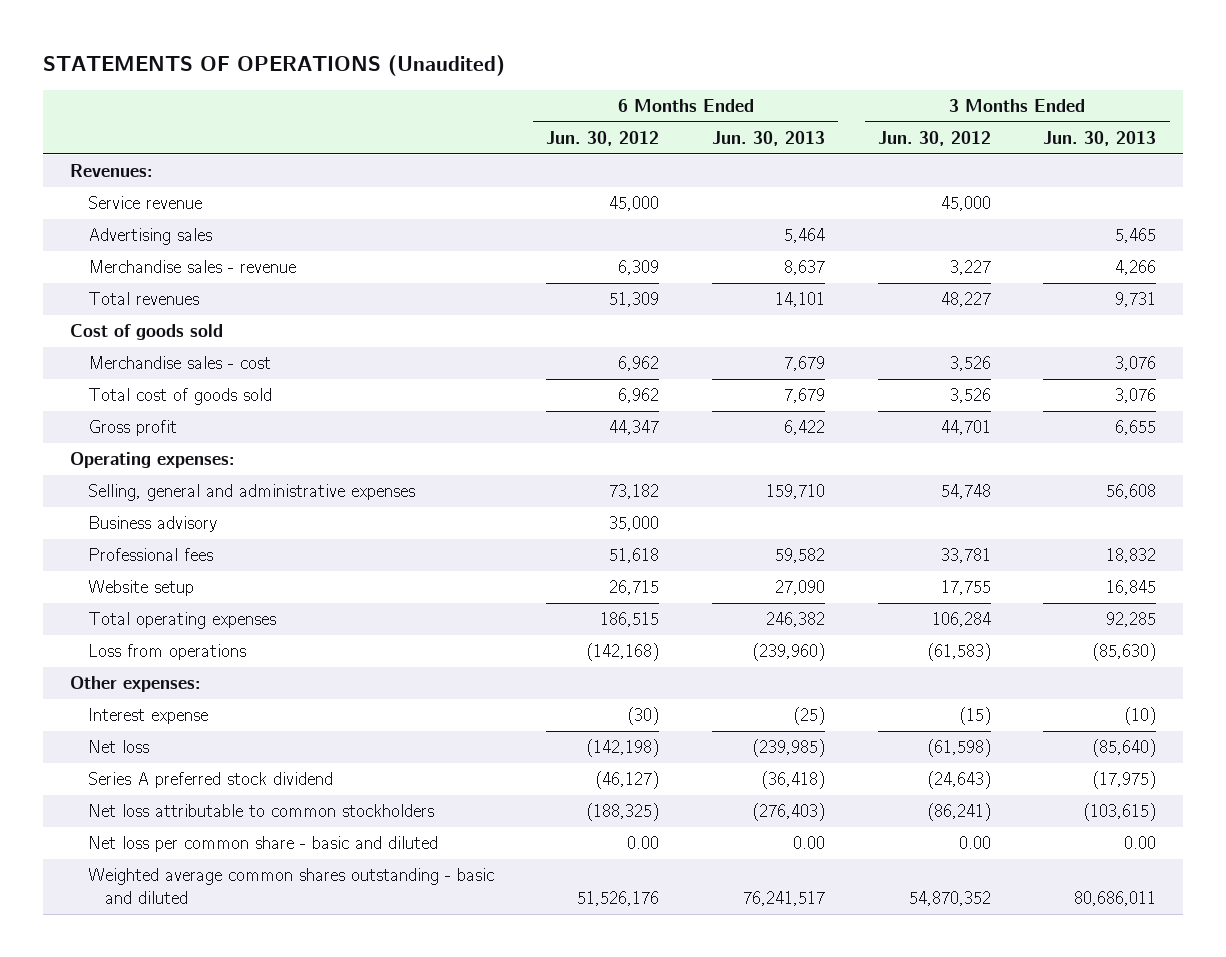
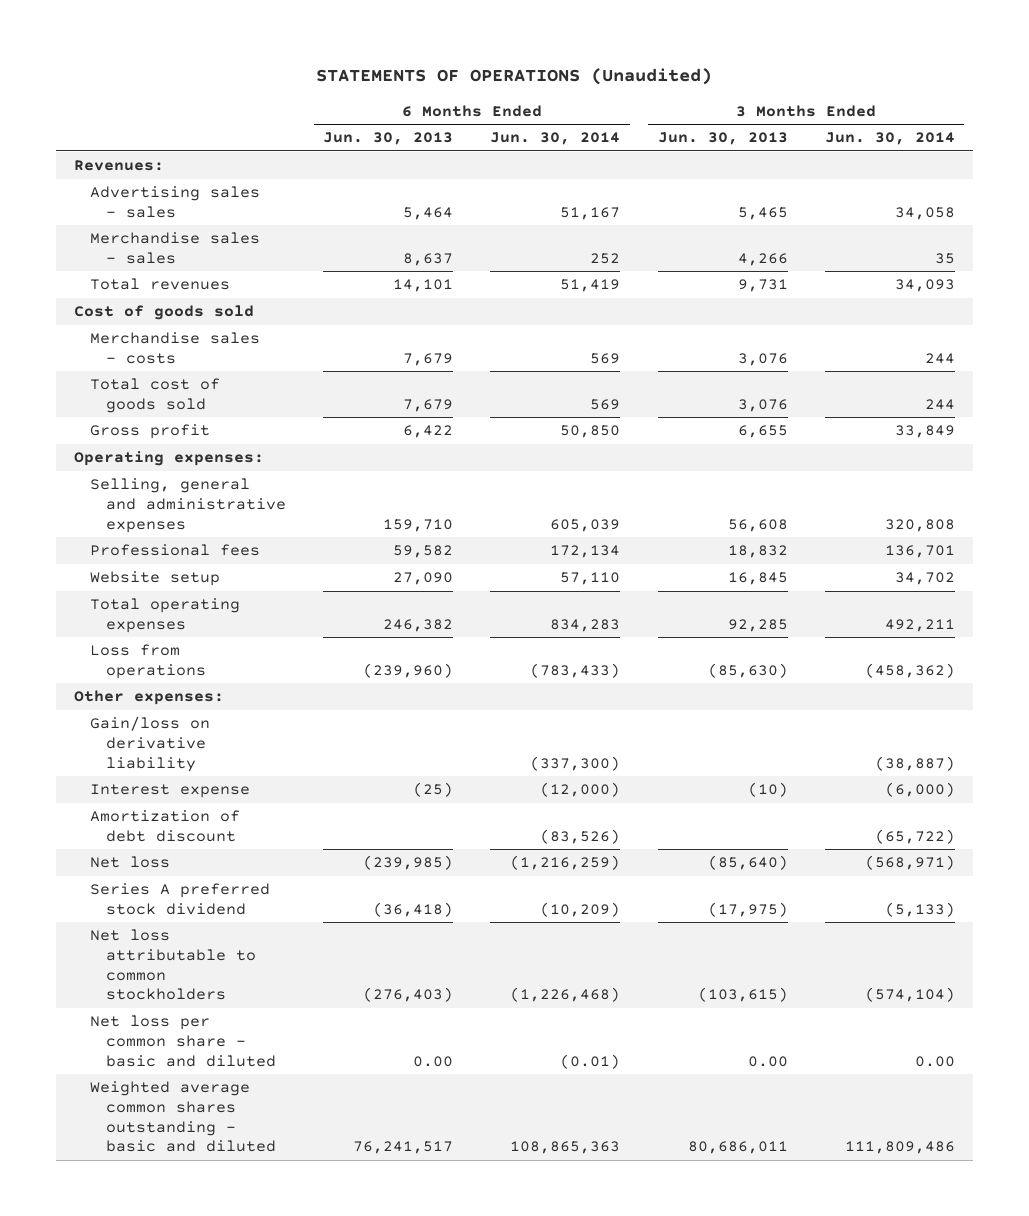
[546,130,660,146] Jun. 30, 2012 -> none
[877,130,991,146] Jun. 30, 2012 -> none
none -> [490,132,621,146] Jun. 30, 2014
none -> [824,132,955,146] Jun. 30, 2014
[87,196,202,210] Service revenue -> none
[87,228,212,246] Advertising sales -> [90,186,261,218] Advertising sales - sales
[87,260,296,274] Merchandise sales - revenue -> [90,232,261,264] Merchandise sales - sales
[87,356,271,370] Merchandise sales - cost -> [90,332,261,364] Merchandise sales - costs
[87,516,217,533] Business advisory -> none
none -> [90,716,211,772] Gain/loss on derivative liability
none -> [90,810,241,842] Amortization of debt discount

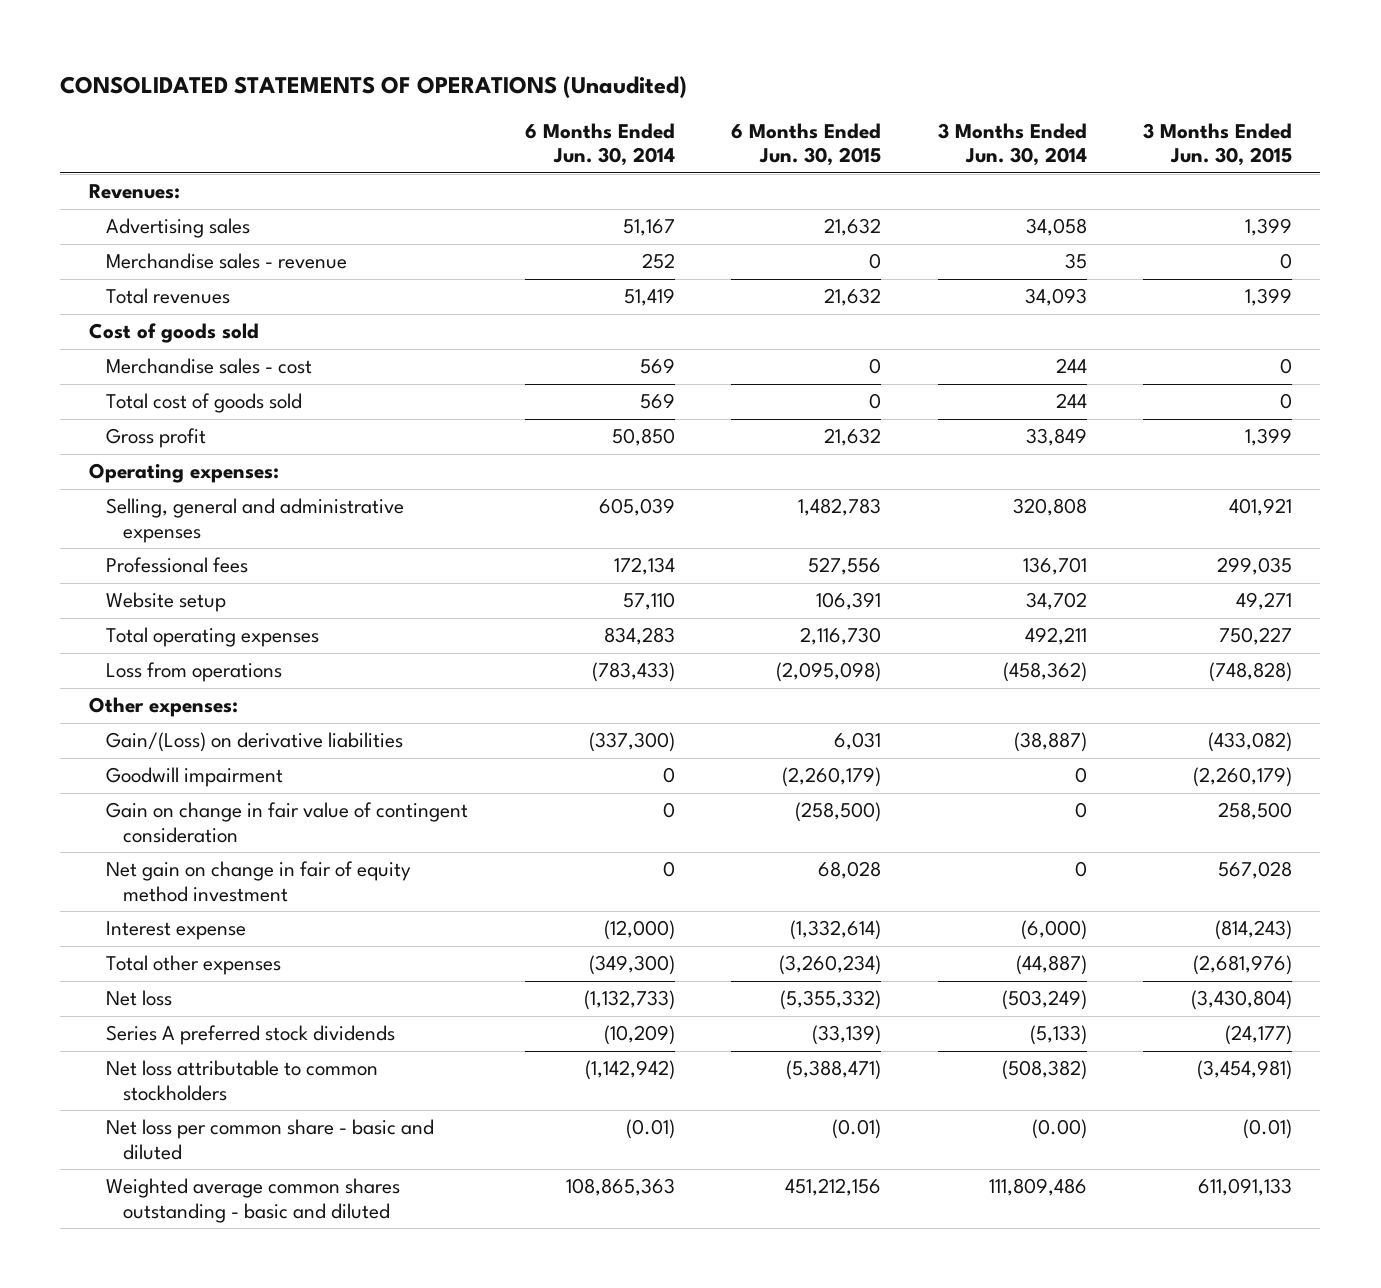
[316,68,713,86] STATEMENTS OF OPERATIONS (Unaudited) -> [60,75,688,98] CONSOLIDATED STATEMENTS OF OPERATIONS (Unaudited)
[323,132,454,146] Jun. 30, 2013 -> none
[657,132,788,146] Jun. 30, 2013 -> none
none -> [731,122,882,167] 6 Months Ended Jun. 30, 2015
none -> [1143,122,1293,167] 3 Months Ended Jun. 30, 2015
[90,186,261,218] Advertising sales - sales -> [105,218,250,239] Advertising sales
[90,232,261,264] Merchandise sales - sales -> [105,253,347,270] Merchandise sales - revenue
[90,332,261,364] Merchandise sales - costs -> [105,358,312,375] Merchandise sales - cost
[90,716,211,772] Gain/loss on derivative liability -> [105,732,403,753] Gain/(Loss) on derivative liabilities
none -> [105,767,283,788] Goodwill impairment
none -> [105,802,468,843] Gain on change in fair value of contingent consideration
none -> [105,861,411,902] Net gain on change in fair of equity method investment
[90,810,241,842] Amortization of debt discount -> none
none -> [105,955,281,976] Total other expenses
[510,855,621,871] (1,216,259) -> [583,990,675,1011] (1,132,733)
[864,855,955,871] (568,971) -> [1001,990,1087,1011] (503,249)
[90,883,271,915] Series A preferred stock dividend -> [105,1025,395,1046] Series A preferred stock dividends
[510,987,621,1003] (1,226,468) -> [584,1060,675,1081] (1,142,942)
[864,987,955,1003] (574,104) -> [1001,1060,1087,1081] (508,382)
[914,1055,955,1067] 0.00 -> [1031,1119,1087,1140] (0.00)

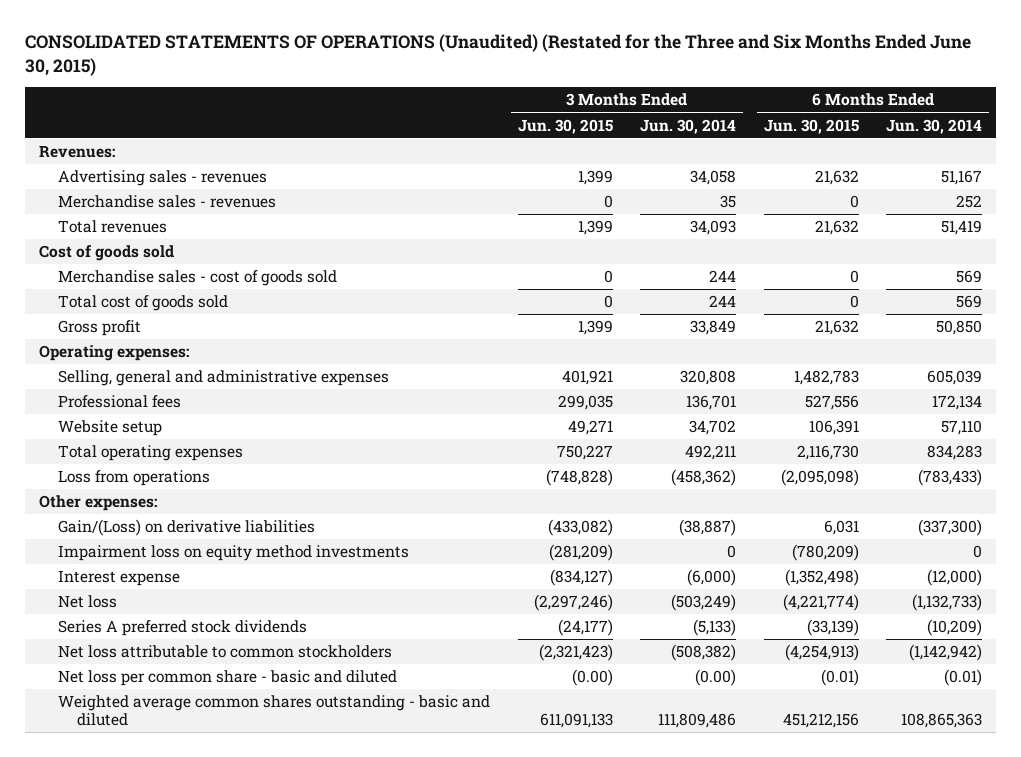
[60,75,688,98] CONSOLIDATED STATEMENTS OF OPERATIONS (Unaudited) -> [24,34,971,77] CONSOLIDATED STATEMENTS OF OPERATIONS (Unaudited) (Restated for the Three and Six Months Ended June 30, 2015)
[105,218,250,239] Advertising sales -> [57,170,267,187] Advertising sales - revenues
[105,253,347,270] Merchandise sales - revenue -> [57,195,276,209] Merchandise sales - revenues
[105,358,312,375] Merchandise sales - cost -> [57,270,337,287] Merchandise sales - cost of goods sold
[105,767,283,788] Goodwill impairment -> none
[105,802,468,843] Gain on change in fair value of contingent consideration -> none
[105,861,411,902] Net gain on change in fair of equity method investment -> none
[105,955,281,976] Total other expenses -> none
none -> [57,545,409,562] Impairment loss on equity method investments
[790,920,882,941] (1,332,614) -> [784,569,859,587] (1,352,498)
[1215,920,1293,941] (814,243) -> [549,569,613,587] (834,127)
[780,990,882,1011] (5,355,332) -> [782,594,859,612] (4,221,774)
[1191,990,1293,1011] (3,430,804) -> [533,594,613,612] (2,297,246)
[786,1060,882,1081] (5,388,471) -> [784,644,859,662] (4,254,913)
[1197,1060,1293,1081] (3,454,981) -> [538,644,613,662] (2,321,423)
[1243,1119,1293,1140] (0.01) -> [571,669,613,687] (0.00)

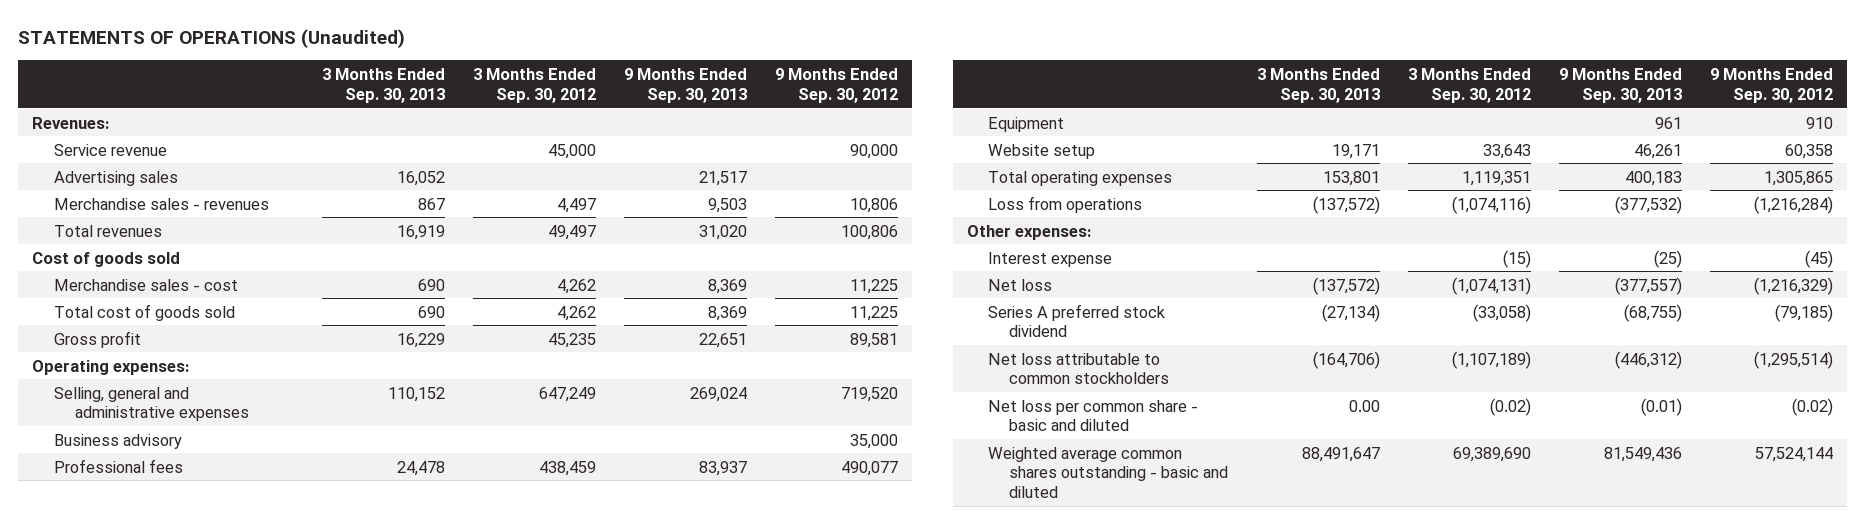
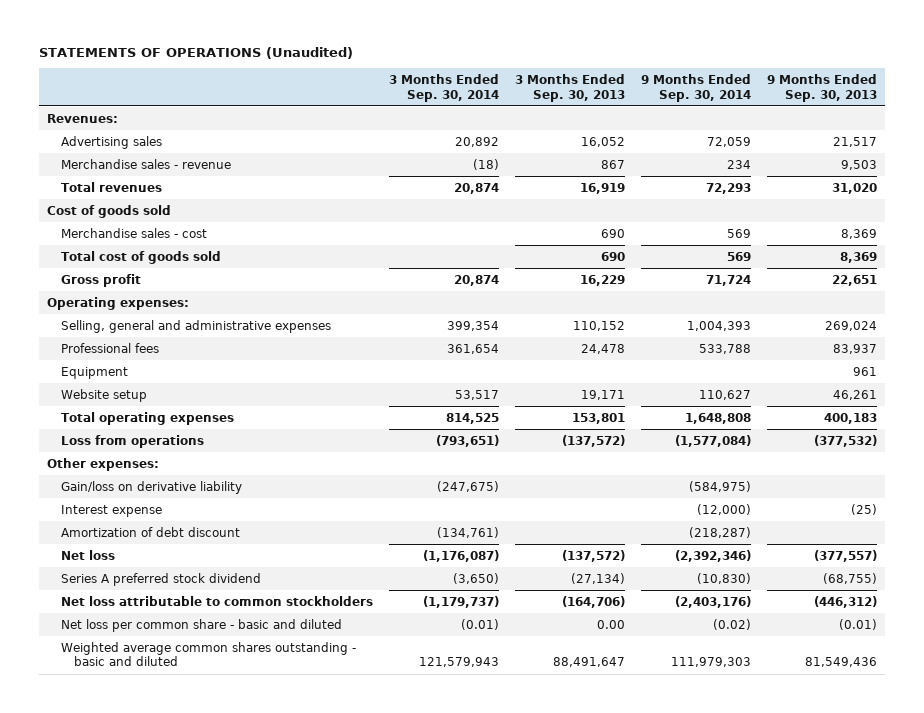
[472,67,596,103] 3 Months Ended Sep. 30, 2012 -> none
[774,67,898,103] 9 Months Ended Sep. 30, 2012 -> none
none -> [388,73,499,102] 3 Months Ended Sep. 30, 2014
none -> [640,73,751,102] 9 Months Ended Sep. 30, 2014
[53,143,167,156] Service revenue -> none
[53,197,269,210] Merchandise sales - revenues -> [60,158,231,169] Merchandise sales - revenue
[53,433,182,449] Business advisory -> none
none -> [60,480,242,494] Gain/loss on derivative liability
none -> [60,526,240,537] Amortization of debt discount

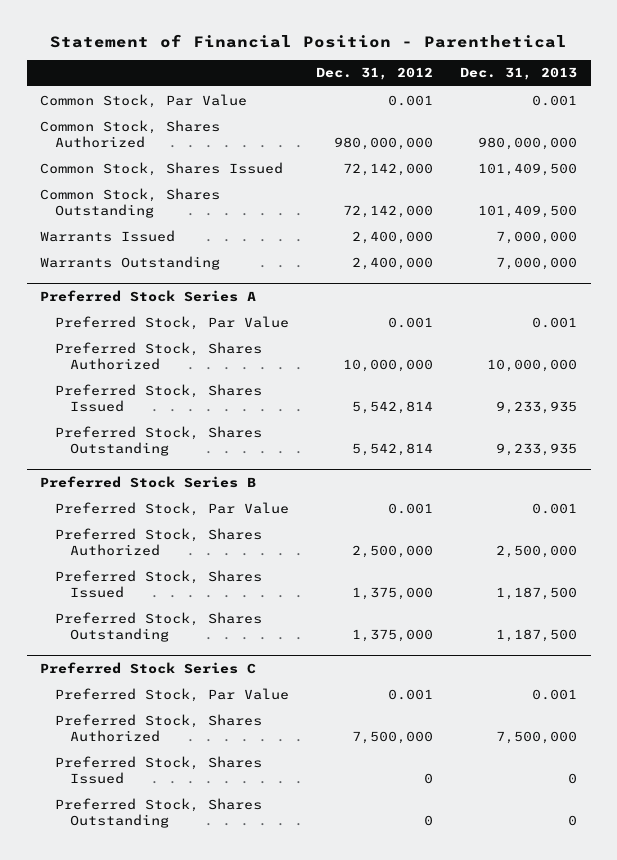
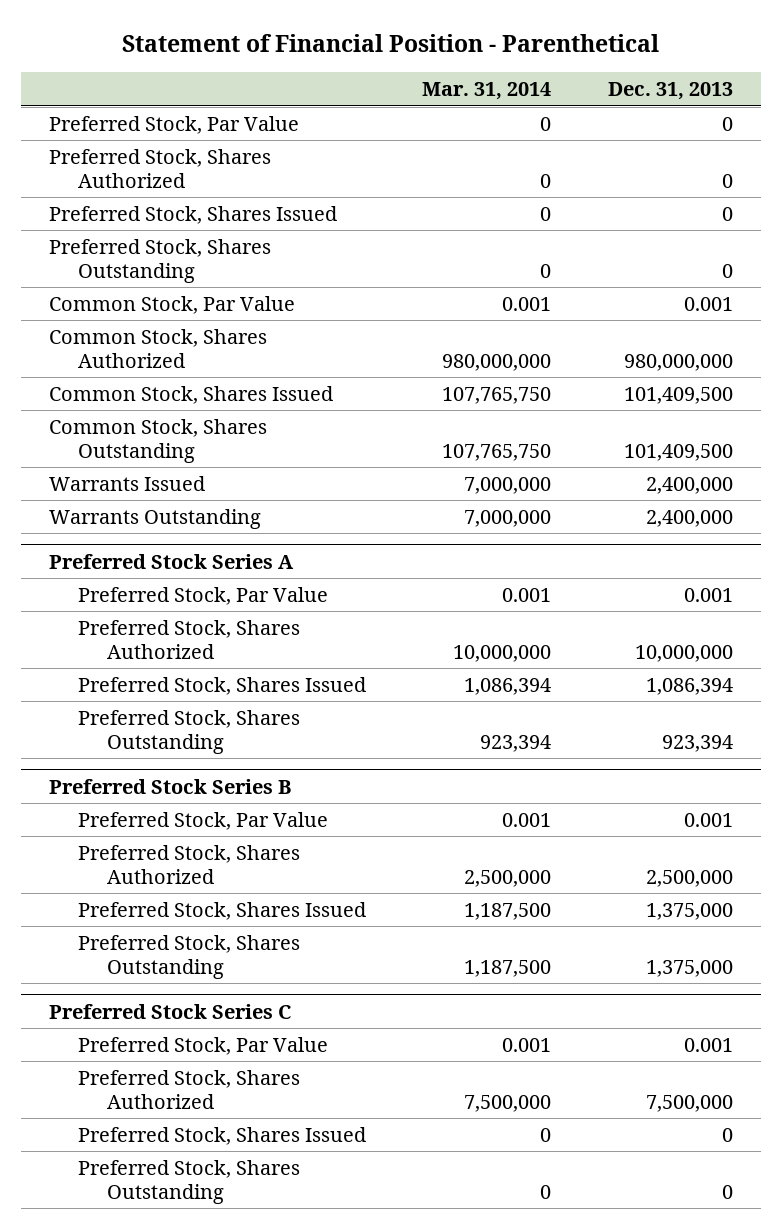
[316,67,434,81] Dec. 31, 2012 -> none
none -> [422,82,552,101] Mar. 31, 2014
none -> [48,115,299,134] Preferred Stock, Par Value
none -> [48,148,271,188] Preferred Stock, Shares Authorized
none -> [48,205,337,224] Preferred Stock, Shares Issued
none -> [48,238,271,283] Preferred Stock, Shares Outstanding
[496,230,578,244] 7,000,000 -> [645,476,733,494] 2,400,000
[496,256,578,270] 7,000,000 -> [645,509,733,527] 2,400,000
[496,401,578,415] 9,233,935 -> [645,677,733,695] 1,086,394
[496,443,578,457] 9,233,935 -> [661,734,733,752] 923,394
[496,587,578,601] 1,187,500 -> [645,902,733,920] 1,375,000
[496,629,578,643] 1,187,500 -> [645,959,733,977] 1,375,000

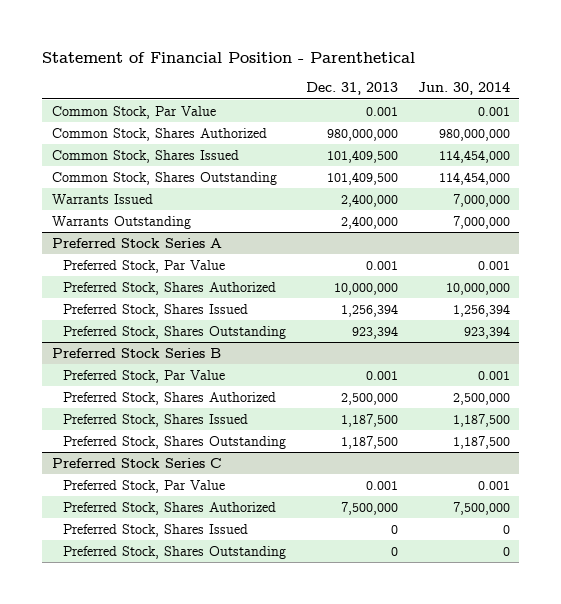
[422,82,552,101] Mar. 31, 2014 -> none
none -> [417,82,510,96] Jun. 30, 2014
[48,115,299,134] Preferred Stock, Par Value -> none
[48,148,271,188] Preferred Stock, Shares Authorized -> none
[48,205,337,224] Preferred Stock, Shares Issued -> none
[48,238,271,283] Preferred Stock, Shares Outstanding -> none
[645,677,733,695] 1,086,394 -> [340,303,398,317] 1,256,394
[645,902,733,920] 1,375,000 -> [340,413,398,427] 1,187,500
[645,959,733,977] 1,375,000 -> [340,435,398,449] 1,187,500

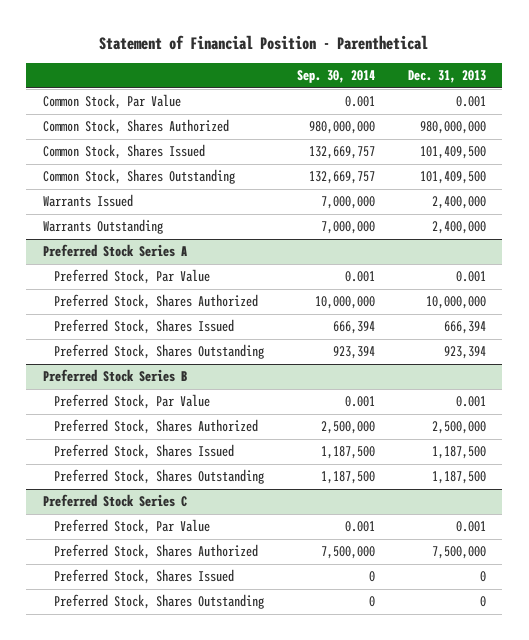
[417,82,510,96] Jun. 30, 2014 -> none
none -> [297,70,376,84] Sep. 30, 2014
[340,303,398,317] 1,256,394 -> [443,321,486,335] 666,394

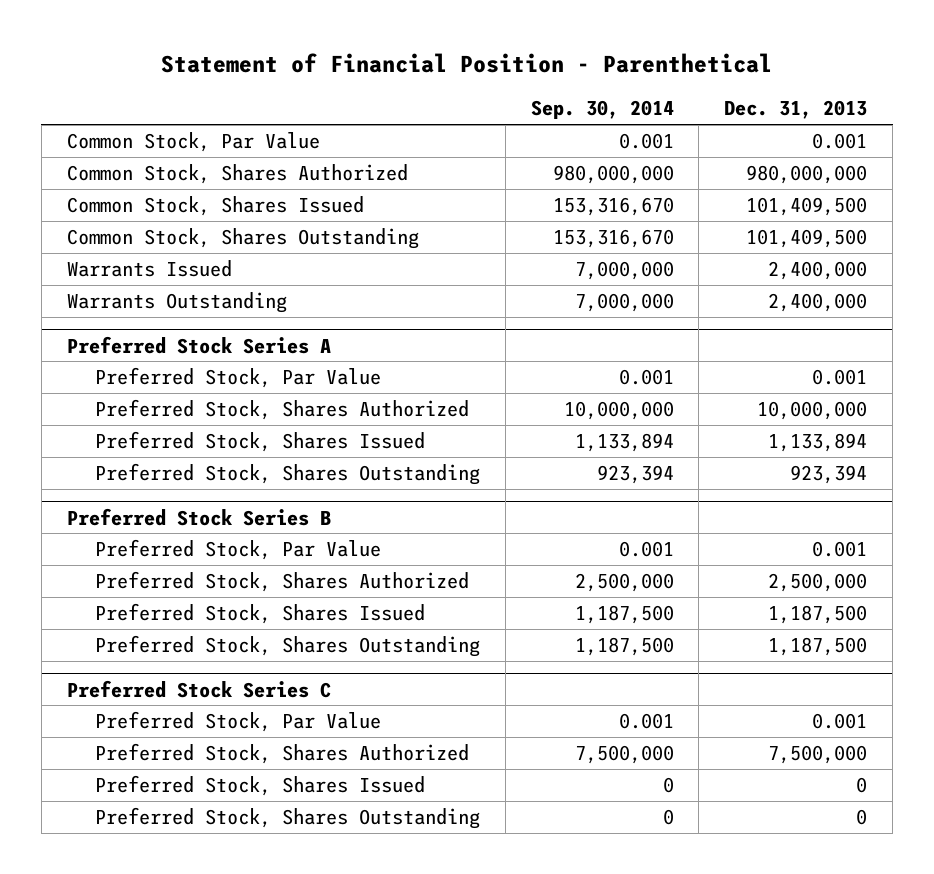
[309,146,376,160] 132,669,757 -> [552,196,674,216] 153,316,670
[309,171,376,185] 132,669,757 -> [552,228,674,248] 153,316,670
[333,321,376,335] 666,394 -> [574,432,674,452] 1,133,894
[443,321,486,335] 666,394 -> [768,432,868,452] 1,133,894

